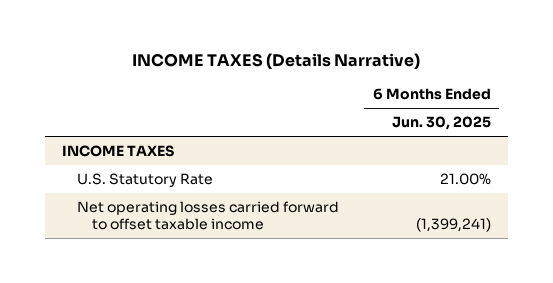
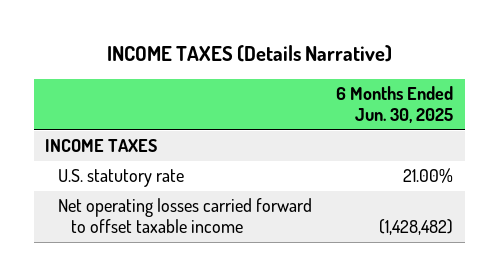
[77,173,214,188] U.S. Statutory Rate -> [58,169,185,188] U.S. statutory rate
[415,218,491,233] (1,399,241) -> [378,219,453,236] (1,428,482)

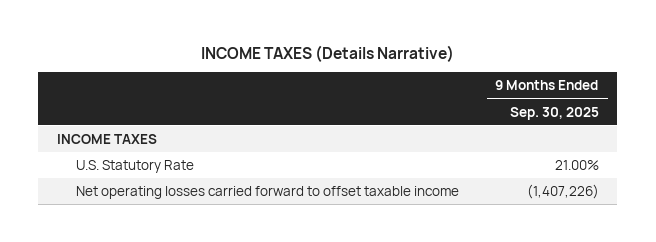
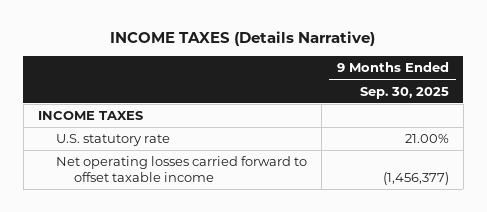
[76,160,195,174] U.S. Statutory Rate -> [56,134,171,147] U.S. statutory rate
[526,184,599,200] (1,407,226) -> [382,172,449,186] (1,456,377)

